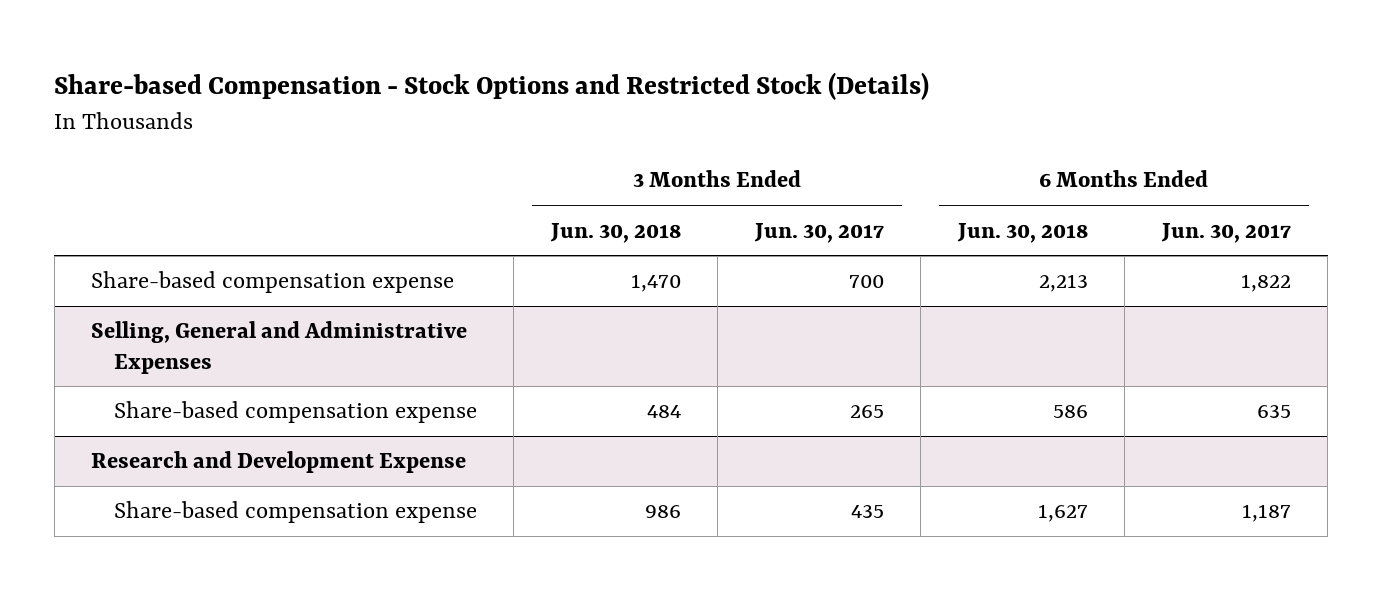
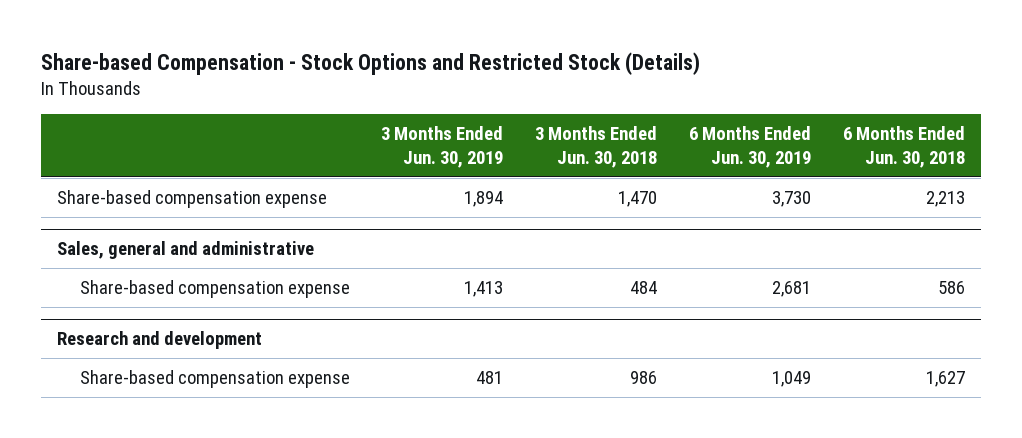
[753,222,884,243] Jun. 30, 2017 -> none
[1160,222,1291,243] Jun. 30, 2017 -> none
none -> [381,125,504,169] 3 Months Ended Jun. 30, 2019
none -> [689,125,812,169] 6 Months Ended Jun. 30, 2019
[91,321,468,374] Selling, General and Administrative Expenses -> [56,241,314,260] Sales, general and administrative
[91,451,467,474] Research and Development Expense -> [56,331,262,350] Research and development

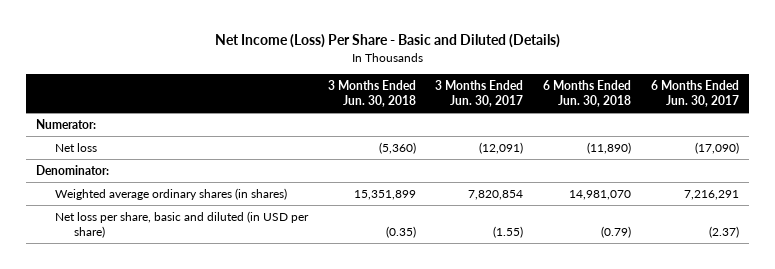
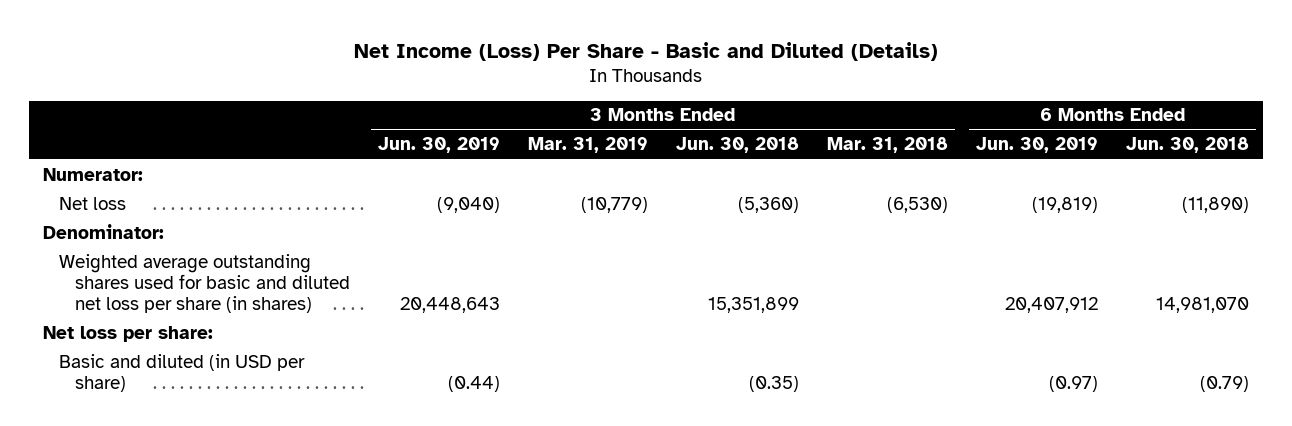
[435,80,524,108] 3 Months Ended Jun. 30, 2017 -> none
[650,80,739,108] 6 Months Ended Jun. 30, 2017 -> none
none -> [377,137,500,154] Jun. 30, 2019
none -> [527,137,648,154] Mar. 31, 2019
none -> [826,137,948,154] Mar. 31, 2018
none -> [976,137,1099,154] Jun. 30, 2019
[55,187,288,200] Weighted average ordinary shares (in shares) -> [58,253,350,314] Weighted average outstanding shares used for basic and diluted net loss per share (in shares)
none -> [43,325,214,342] Net loss per share:
[55,210,310,239] Net loss per share, basic and diluted (in USD per share) -> [58,353,305,392] Basic and diluted (in USD per share)

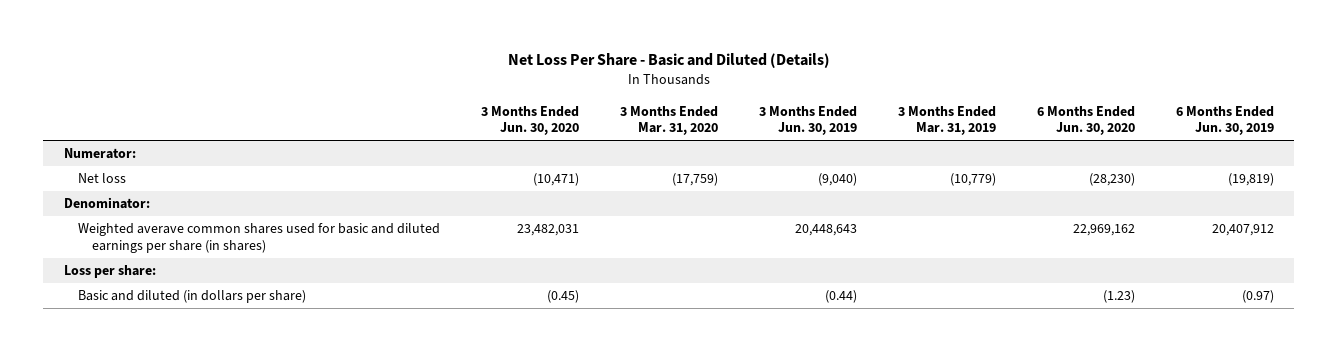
[354,41,939,61] Net Income (Loss) Per Share - Basic and Diluted (Details) -> [507,53,830,69] Net Loss Per Share - Basic and Diluted (Details)
[675,137,799,154] Jun. 30, 2018 -> none
[826,137,948,154] Mar. 31, 2018 -> none
[1126,137,1250,154] Jun. 30, 2018 -> none
none -> [480,105,579,136] 3 Months Ended Jun. 30, 2020
none -> [619,105,718,136] 3 Months Ended Mar. 31, 2020
none -> [1036,105,1135,136] 6 Months Ended Jun. 30, 2020
[58,253,350,314] Weighted average outstanding shares used for basic and diluted net loss per share (in shares) -> [77,223,440,254] Weighted averave common shares used for basic and diluted earnings per share (in shares)
[43,325,214,342] Net loss per share: -> [63,265,156,279] Loss per share:
[58,353,305,392] Basic and diluted (in USD per share) -> [77,290,306,304] Basic and diluted (in dollars per share)

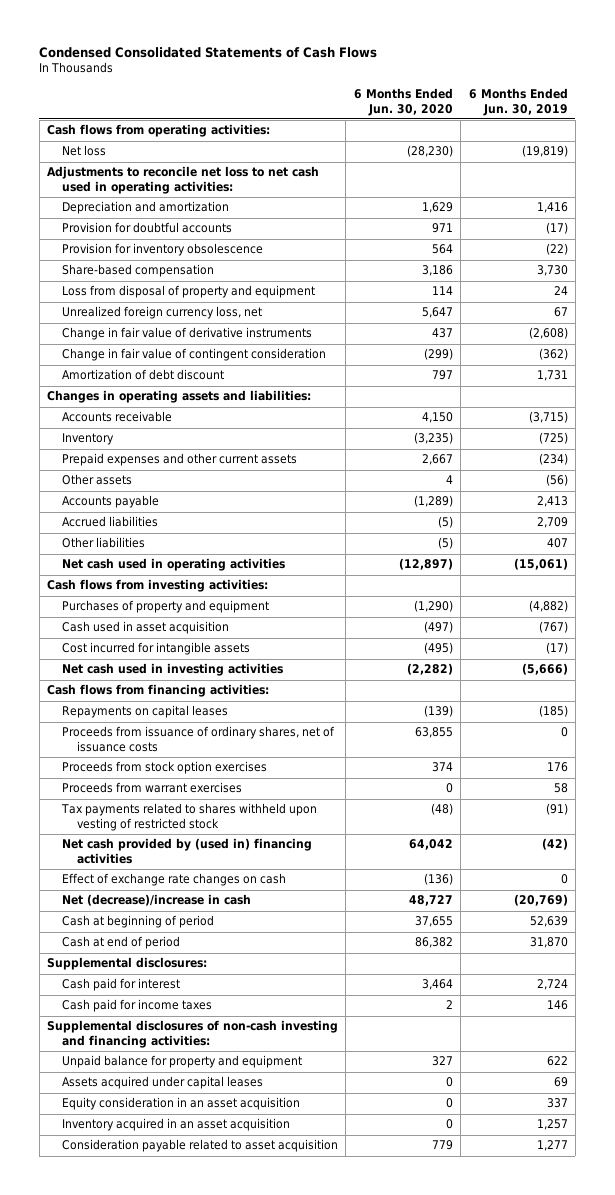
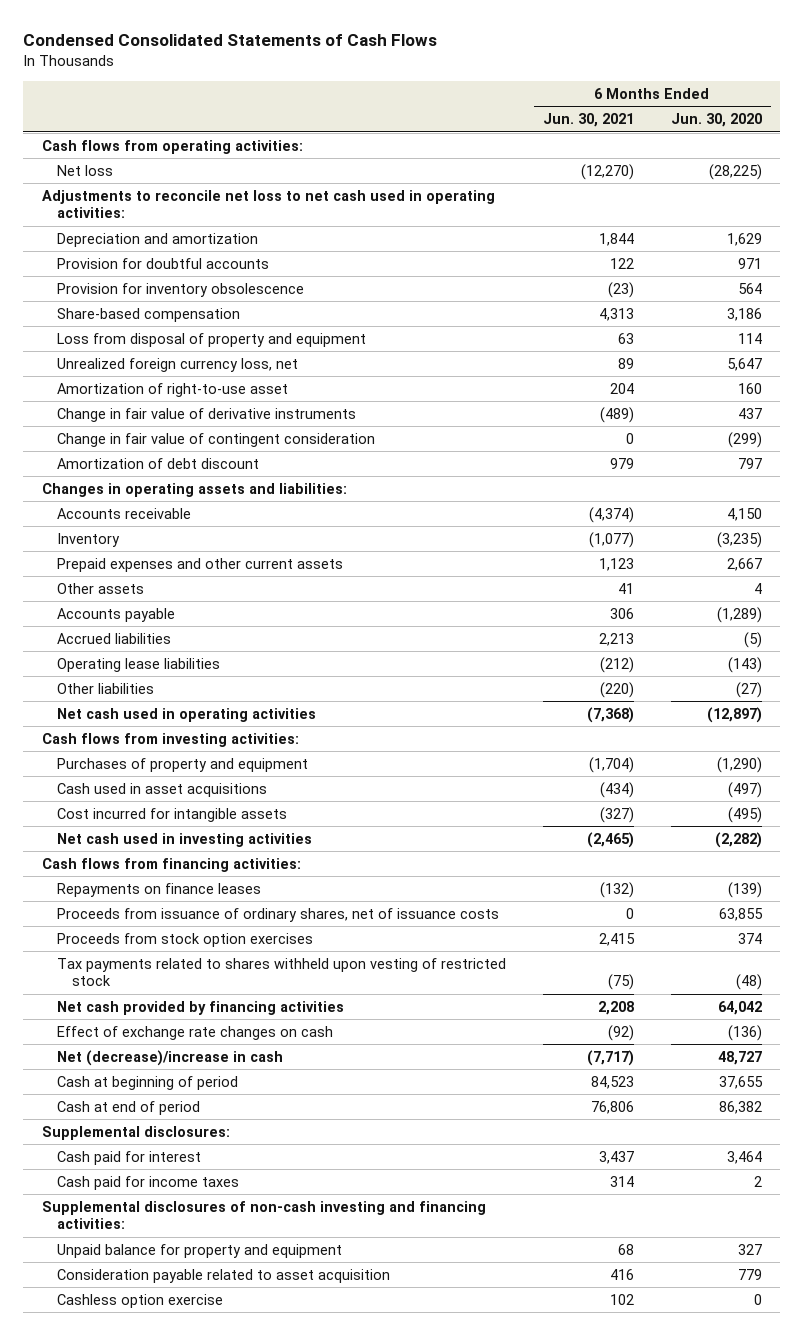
[468,87,568,116] 6 Months Ended Jun. 30, 2019 -> none
none -> [542,113,634,128] Jun. 30, 2021
[406,145,453,158] (28,230) -> [708,163,762,180] (28,225)
none -> [56,382,288,397] Amortization of right-to-use asset
none -> [56,657,220,672] Operating lease liabilities
[437,537,453,550] (5) -> [735,681,762,698] (27)
[61,621,229,635] Cash used in asset acquisition -> [56,782,267,797] Cash used in asset acquisitions
[61,705,228,719] Repayments on capital leases -> [56,882,261,897] Repayments on finance leases
[61,782,242,794] Proceeds from warrant exercises -> none
[61,838,312,865] Net cash provided by (used in) financing activities -> [56,1000,344,1015] Net cash provided by financing activities
[61,1076,263,1090] Assets acquired under capital leases -> none
[61,1097,300,1111] Equity consideration in an asset acquisition -> none
[61,1118,290,1132] Inventory acquired in an asset acquisition -> none
none -> [56,1293,223,1308] Cashless option exercise

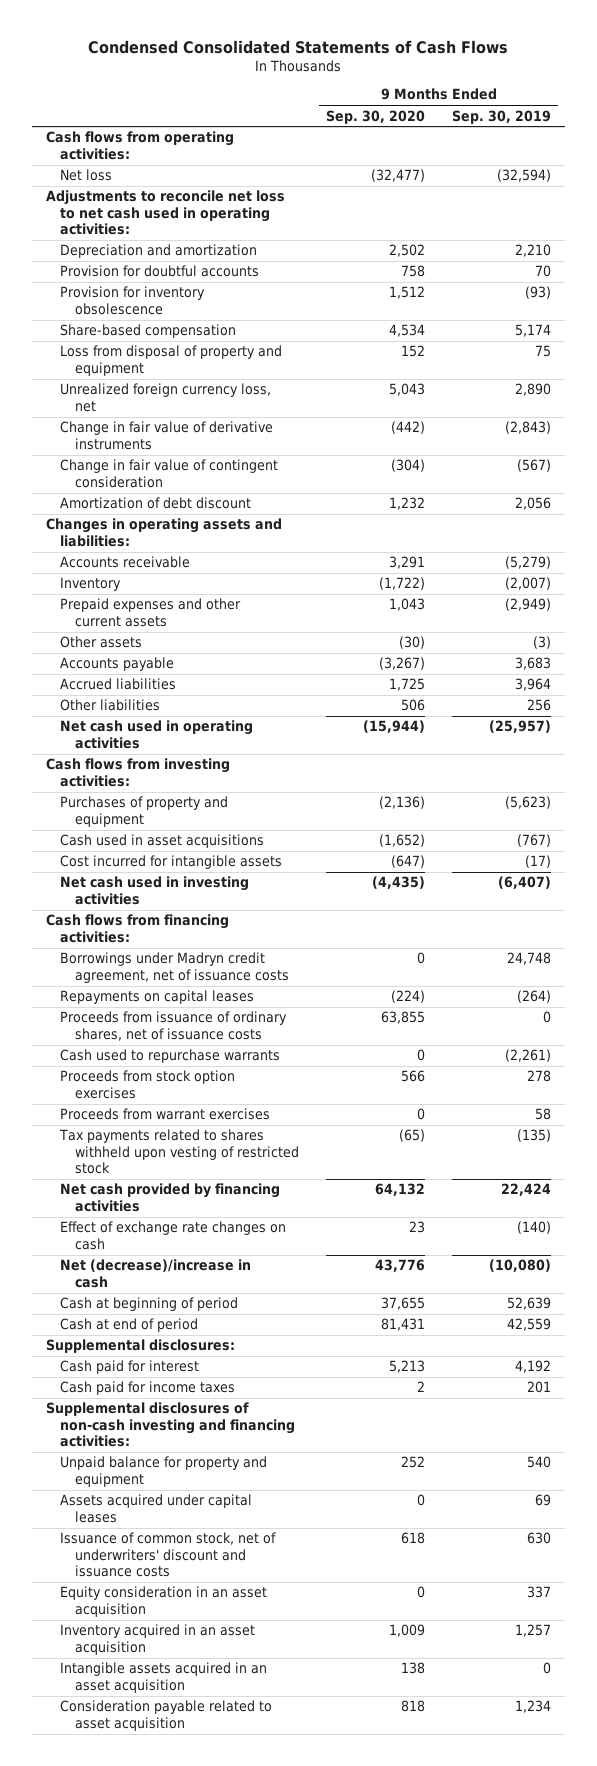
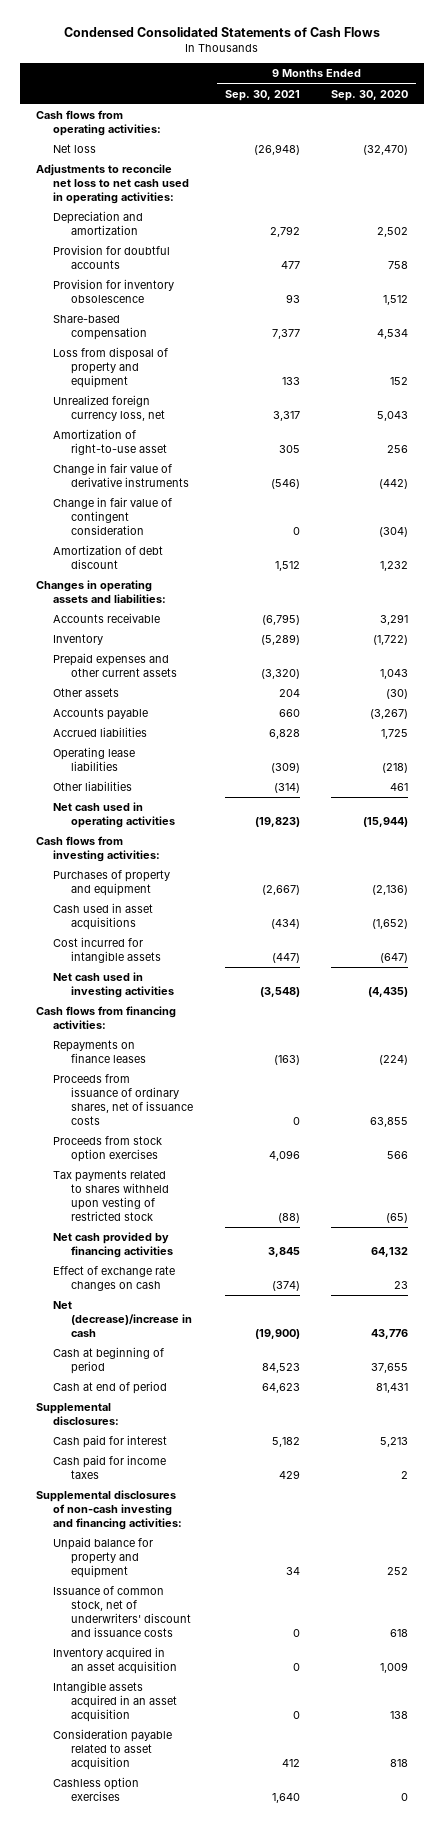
[452,109,552,124] Sep. 30, 2019 -> none
none -> [224,89,300,101] Sep. 30, 2021
[371,169,426,183] (32,477) -> [363,145,409,156] (32,470)
none -> [53,429,167,456] Amortization of right-to-use asset
none -> [53,747,136,772] Operating lease liabilities
[401,699,426,712] 506 -> [390,783,409,792] 461
[60,952,289,983] Borrowings under Madryn credit agreement, net of issuance costs -> none
[60,990,255,1005] Repayments on capital leases -> [53,1040,146,1064] Repayments on finance leases
[60,1049,281,1064] Cash used to repurchase warrants -> none
[60,1108,271,1121] Proceeds from warrant exercises -> none
[60,1494,253,1523] Assets acquired under capital leases -> none
[60,1586,268,1617] Equity consideration in an asset acquisition -> none
none -> [53,1777,140,1802] Cashless option exercises

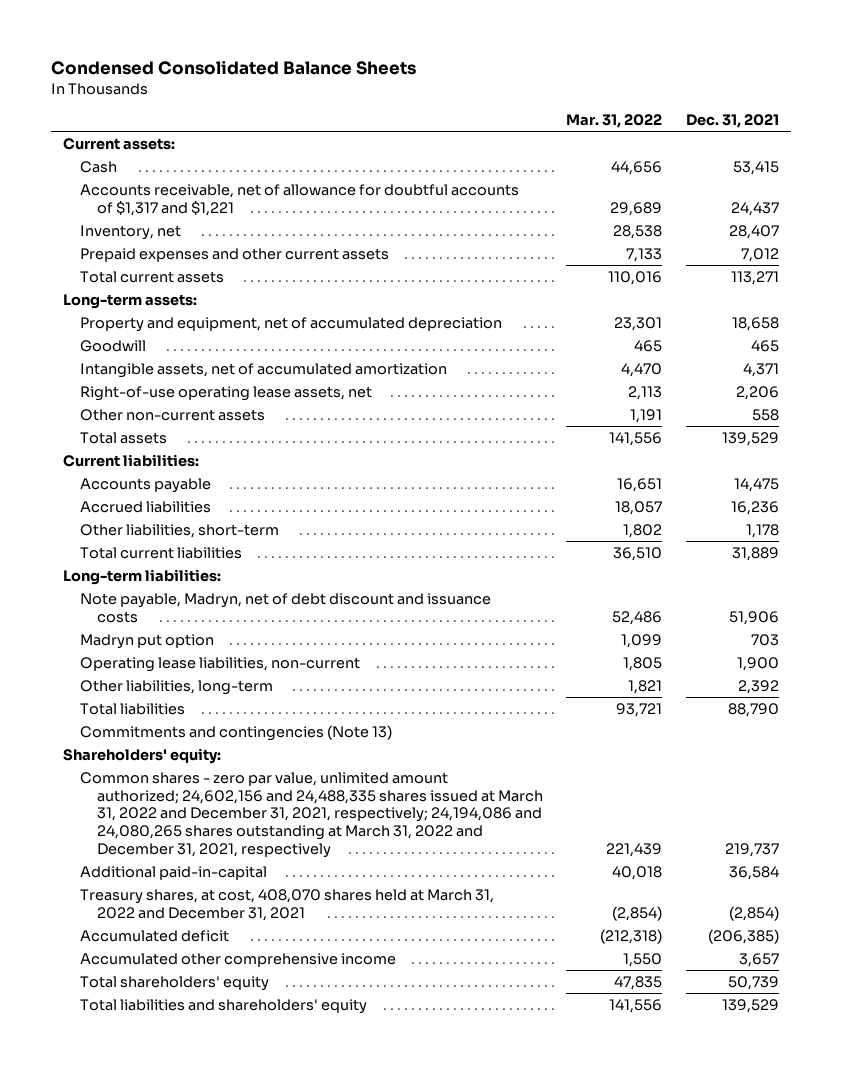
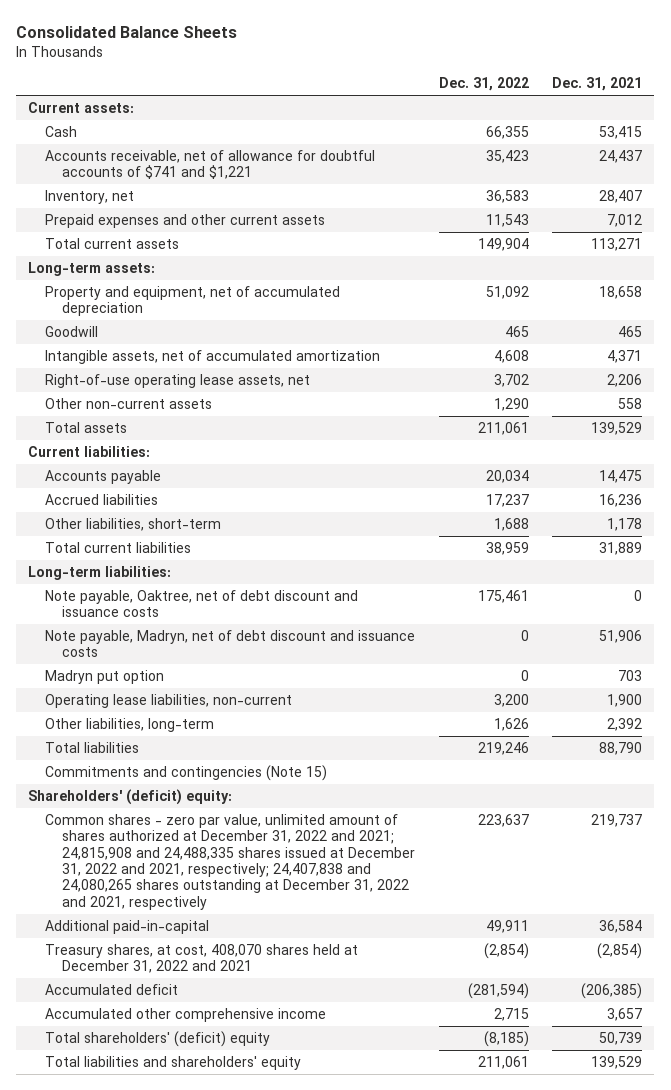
[50,59,416,75] Condensed Consolidated Balance Sheets -> [16,26,238,39] Consolidated Balance Sheets
[566,114,663,129] Mar. 31, 2022 -> none
none -> [438,77,529,92] Dec. 31, 2022
[79,183,519,216] Accounts receivable, net of allowance for doubtful accounts of $1,317 and $1,221 -> [45,149,376,180] Accounts receivable, net of allowance for doubtful accounts of $741 and $1,221
none -> [45,589,359,618] Note payable, Oaktree, net of debt discount and issuance costs
[79,724,392,741] Commitments and contingencies (Note 13) -> [45,764,328,781] Commitments and contingencies (Note 15)
[62,747,221,764] Shareholders' equity: -> [28,788,233,805] Shareholders' (deficit) equity:
[79,771,543,858] Common shares - zero par value, unlimited amount authorized; 24,602,156 and 24,488,335 shares issued at March 31, 2022 and December 31, 2021, respectively; 24,194,086 and 24,080,265 shares outstanding at March 31, 2022 and December 31, 2021, respectively -> [45,813,416,910] Common shares - zero par value, unlimited amount of shares authorized at December 31, 2022 and 2021; 24,815,908 and 24,488,335 shares issued at December 31, 2022 and 2021, respectively; 24,407,838 and 24,080,265 shares outstanding at December 31, 2022 and 2021, respectively
[79,888,494,921] Treasury shares, at cost, 408,070 shares held at March 31, 2022 and December 31, 2021 -> [45,943,359,974] Treasury shares, at cost, 408,070 shares held at December 31, 2022 and 2021
[79,975,269,991] Total shareholders' equity -> [45,1030,271,1047] Total shareholders' (deficit) equity

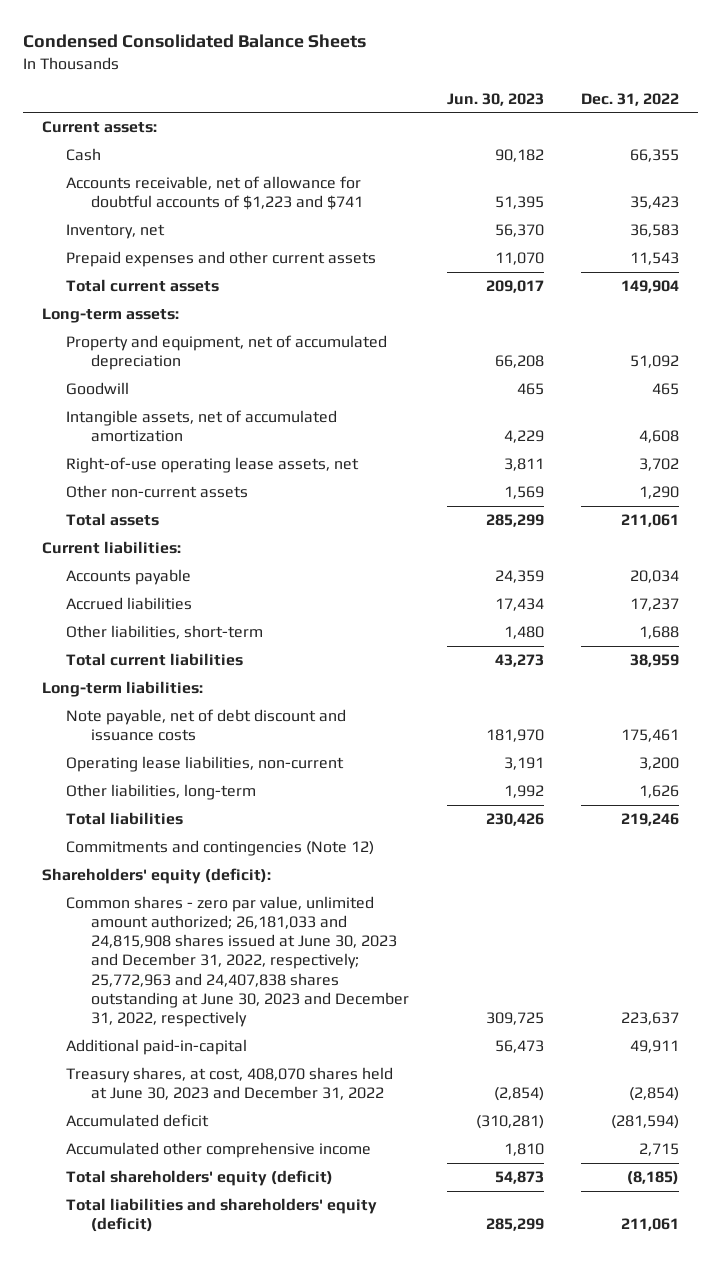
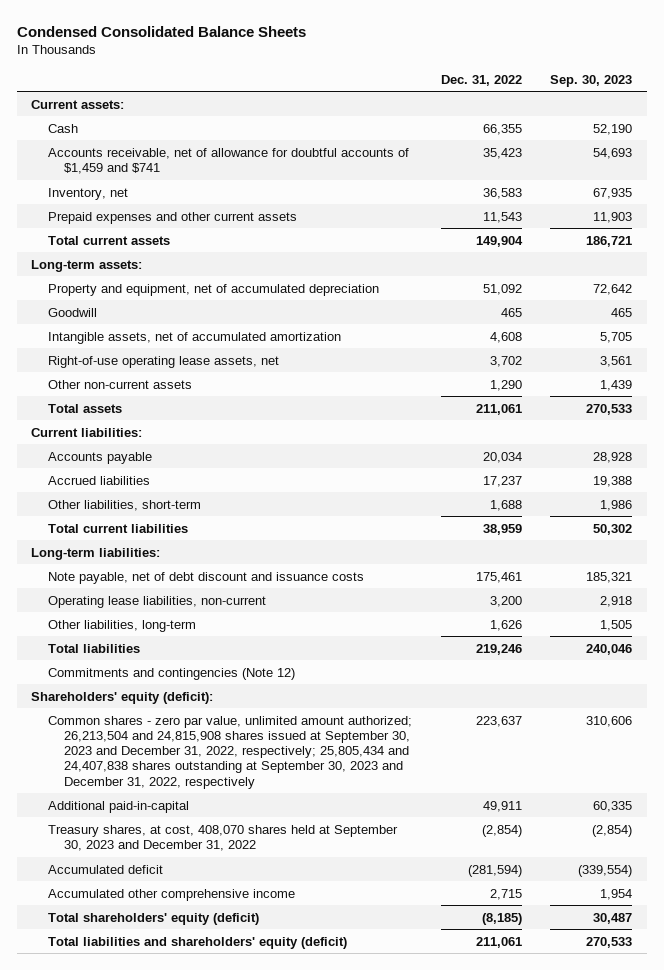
[446,92,544,106] Jun. 30, 2023 -> none
none -> [550,74,633,87] Sep. 30, 2023
[66,175,363,211] Accounts receivable, net of allowance for doubtful accounts of $1,223 and $741 -> [47,147,409,174] Accounts receivable, net of allowance for doubtful accounts of $1,459 and $741
[66,895,409,1027] Common shares - zero par value, unlimited amount authorized; 26,181,033 and 24,815,908 shares issued at June 30, 2023 and December 31, 2022, respectively; 25,772,963 and 24,407,838 shares outstanding at June 30, 2023 and December 31, 2022, respectively -> [47,715,412,789] Common shares - zero par value, unlimited amount authorized; 26,213,504 and 24,815,908 shares issued at September 30, 2023 and December 31, 2022, respectively; 25,805,434 and 24,407,838 shares outstanding at September 30, 2023 and December 31, 2022, respectively
[66,1066,394,1101] Treasury shares, at cost, 408,070 shares held at June 30, 2023 and December 31, 2022 -> [47,824,398,851] Treasury shares, at cost, 408,070 shares held at September 30, 2023 and December 31, 2022

